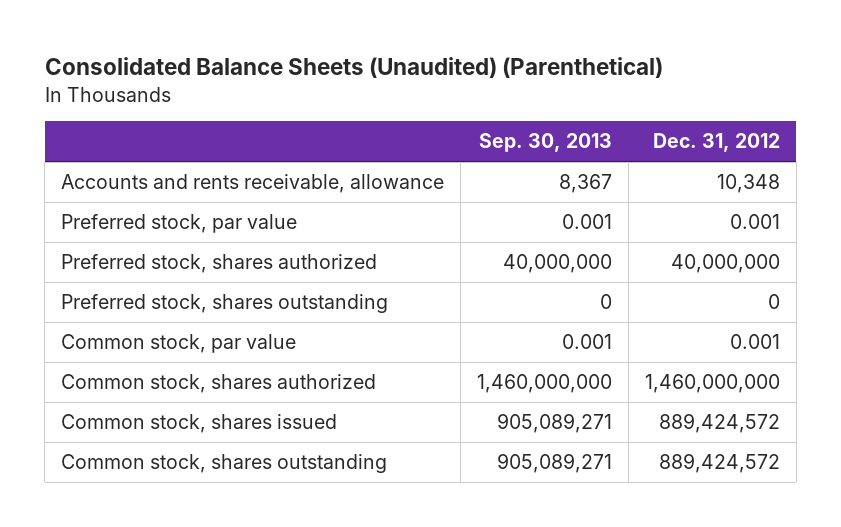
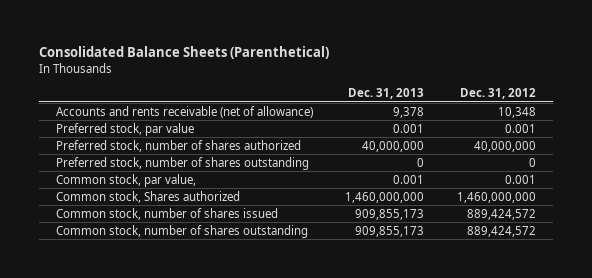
[44,57,663,79] Consolidated Balance Sheets (Unaudited) (Parenthetical) -> [39,46,330,60] Consolidated Balance Sheets (Parenthetical)
[478,133,612,153] Sep. 30, 2013 -> none
none -> [348,88,425,100] Dec. 31, 2013
[61,174,445,194] Accounts and rents receivable, allowance -> [55,105,313,118] Accounts and rents receivable (net of allowance)
[61,254,378,274] Preferred stock, shares authorized -> [55,139,301,152] Preferred stock, number of shares authorized
[61,294,389,314] Preferred stock, shares outstanding -> [55,156,309,170] Preferred stock, number of shares outstanding
[61,334,297,354] Common stock, par value -> [55,173,196,187] Common stock, par value,
[61,374,377,394] Common stock, shares authorized -> [55,190,240,203] Common stock, Shares authorized
[61,414,338,434] Common stock, shares issued -> [55,207,278,220] Common stock, number of shares issued
[61,454,388,474] Common stock, shares outstanding -> [55,224,308,238] Common stock, number of shares outstanding

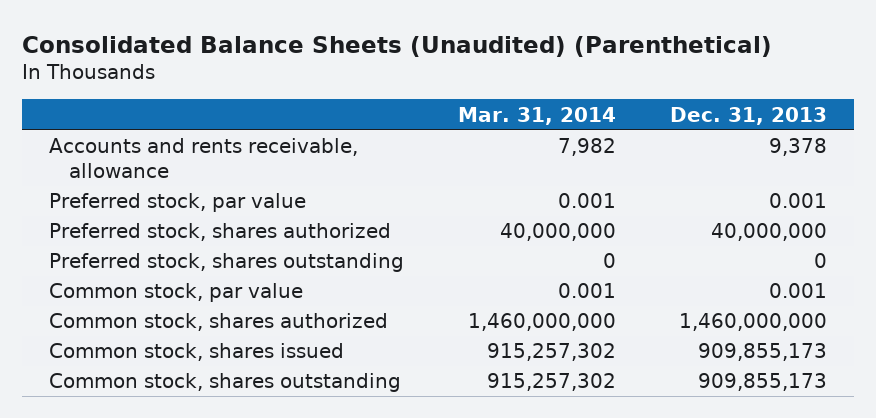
[39,46,330,60] Consolidated Balance Sheets (Parenthetical) -> [21,35,772,57] Consolidated Balance Sheets (Unaudited) (Parenthetical)
[460,88,537,100] Dec. 31, 2012 -> none
none -> [458,106,617,125] Mar. 31, 2014
[55,105,313,118] Accounts and rents receivable (net of allowance) -> [49,138,359,179] Accounts and rents receivable, allowance
[55,139,301,152] Preferred stock, number of shares authorized -> [49,223,392,242] Preferred stock, shares authorized
[55,156,309,170] Preferred stock, number of shares outstanding -> [49,253,405,273] Preferred stock, shares outstanding
[55,173,196,187] Common stock, par value, -> [49,283,304,303] Common stock, par value
[55,190,240,203] Common stock, Shares authorized -> [49,313,389,332] Common stock, shares authorized
[55,207,278,220] Common stock, number of shares issued -> [49,343,345,362] Common stock, shares issued
[55,224,308,238] Common stock, number of shares outstanding -> [49,373,402,393] Common stock, shares outstanding

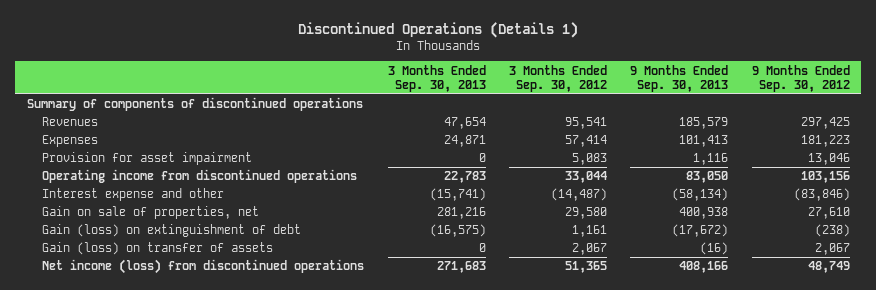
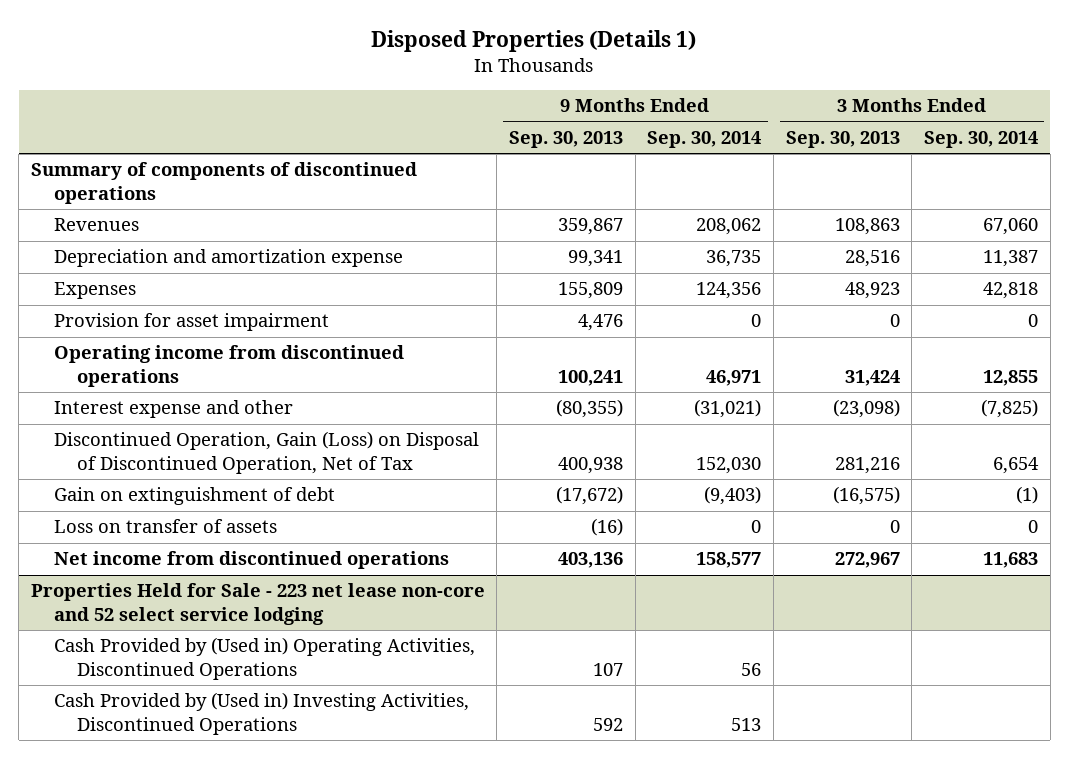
[298,21,579,38] Discontinued Operations (Details 1) -> [371,30,697,53] Disposed Properties (Details 1)
[509,64,608,93] 3 Months Ended Sep. 30, 2012 -> none
[751,64,850,93] 9 Months Ended Sep. 30, 2012 -> none
none -> [647,131,762,149] Sep. 30, 2014
none -> [924,131,1039,149] Sep. 30, 2014
[443,117,486,130] 47,654 -> [834,218,900,236] 108,863
[679,117,729,130] 185,579 -> [558,218,624,236] 359,867
none -> [53,249,403,268] Depreciation and amortization expense
[443,135,486,148] 24,871 -> [844,282,900,300] 48,923
[679,135,729,148] 101,413 -> [558,282,624,300] 155,809
[693,153,729,166] 1,116 -> [578,314,624,332] 4,476
[443,171,486,184] 22,783 -> [844,369,900,386] 31,424
[686,171,729,184] 83,050 -> [558,369,624,386] 100,241
[429,188,486,202] (15,741) -> [832,399,900,419] (23,098)
[672,188,729,202] (58,134) -> [556,399,624,419] (80,355)
[42,206,260,220] Gain on sale of properties, net -> [53,431,479,474] Discontinued Operation, Gain (Loss) on Disposal of Discontinued Operation, Net of Tax
[42,224,302,238] Gain (loss) on extinguishment of debt -> [53,487,335,506] Gain on extinguishment of debt
[42,242,274,256] Gain (loss) on transfer of assets -> [53,519,277,534] Loss on transfer of assets
[42,259,365,275] Net income (loss) from discontinued operations -> [53,551,449,570] Net income from discontinued operations
[436,261,486,274] 271,683 -> [834,552,900,569] 272,967
[679,261,729,274] 408,166 -> [558,552,624,569] 403,136
none -> [30,583,485,625] Properties Held for Sale - 223 net lease non-core and 52 select service lodging
none -> [53,637,475,680] Cash Provided by (Used in) Operating Activities, Discontinued Operations
none -> [53,692,469,735] Cash Provided by (Used in) Investing Activities, Discontinued Operations

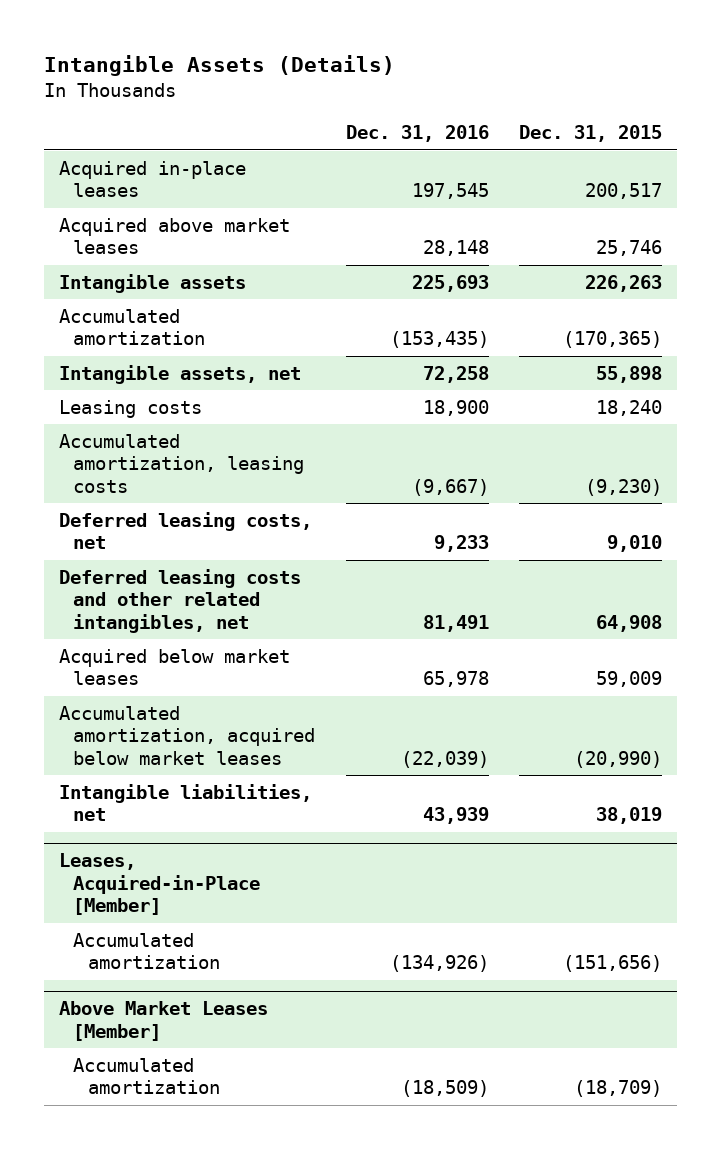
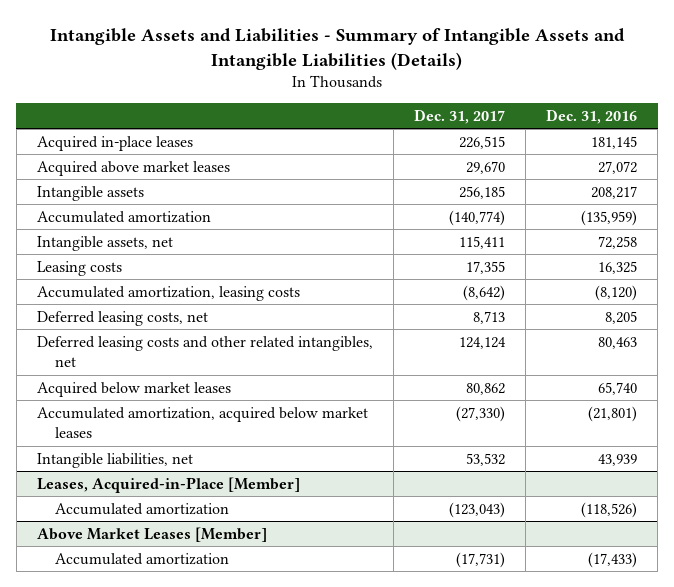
[43,55,395,77] Intangible Assets (Details) -> [49,28,625,70] Intangible Assets and Liabilities - Summary of Intangible Assets and Intangible Liabilities (Details)
[519,125,663,143] Dec. 31, 2015 -> none
none -> [413,109,505,125] Dec. 31, 2017
[411,183,489,200] 197,545 -> [591,135,638,149] 181,145
[422,240,489,257] 28,148 -> [598,160,638,174] 27,072
[411,274,489,292] 225,693 -> [591,185,638,199] 208,217
[389,331,489,349] (153,435) -> [581,209,638,226] (135,959)
[422,399,489,416] 18,900 -> [598,260,638,274] 16,325
[411,478,489,496] (9,667) -> [595,284,638,301] (8,120)
[433,535,489,553] 9,233 -> [605,310,638,324] 8,205
[422,614,489,632] 81,491 -> [598,336,638,349] 80,463
[422,671,489,688] 65,978 -> [598,381,638,395] 65,740
[400,750,489,768] (22,039) -> [588,405,638,422] (21,801)
[389,955,489,973] (134,926) -> [581,501,638,518] (118,526)
[400,1080,489,1098] (18,509) -> [588,551,638,568] (17,433)

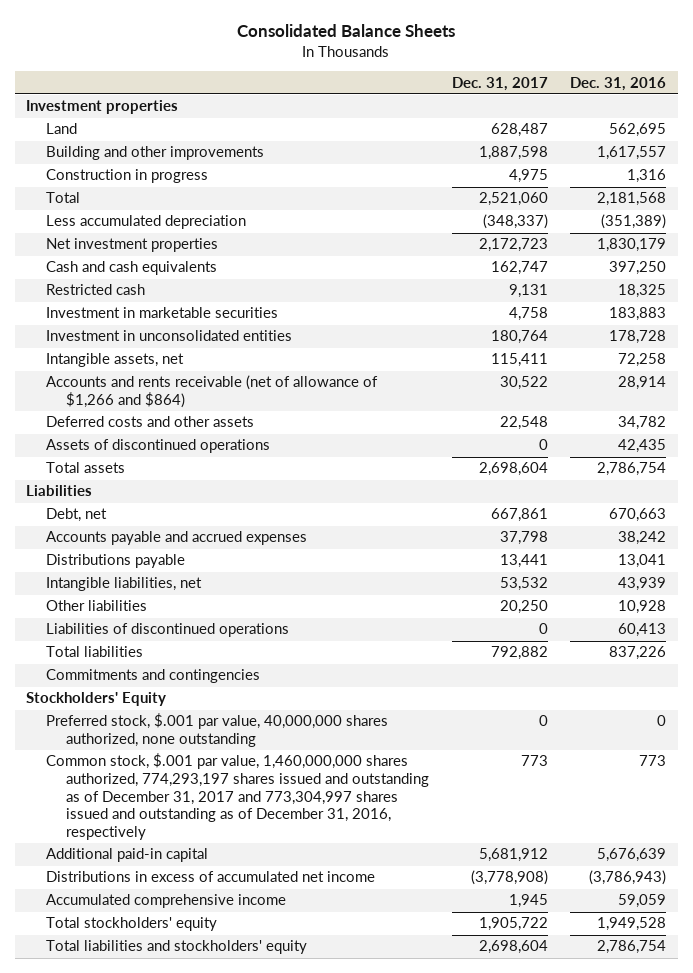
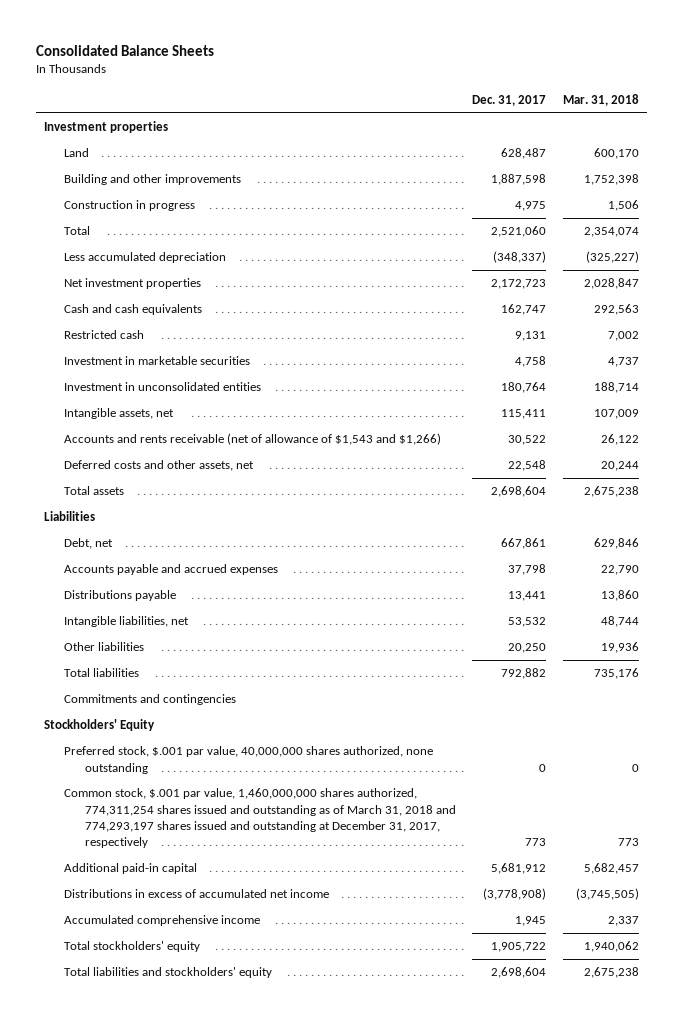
[570,76,667,91] Dec. 31, 2016 -> none
none -> [562,93,639,106] Mar. 31, 2018
[46,439,271,454] Assets of discontinued operations -> none
[46,375,379,409] Accounts and rents receivable (net of allowance of $1,266 and $864) -> [64,433,442,446] Accounts and rents receivable (net of allowance of $1,543 and $1,266)
[46,416,255,428] Deferred costs and other assets -> [64,460,255,472] Deferred costs and other assets, net
[46,623,290,638] Liabilities of discontinued operations -> none
[46,753,430,840] Common stock, $.001 par value, 1,460,000,000 shares authorized, 774,293,197 shares issued and outstanding as of December 31, 2017 and 773,304,997 shares issued and outstanding as of December 31, 2016, respectively -> [64,788,456,848] Common stock, $.001 par value, 1,460,000,000 shares authorized, 774,311,254 shares issued and outstanding as of March 31, 2018 and 774,293,197 shares issued and outstanding at December 31, 2017, respectively

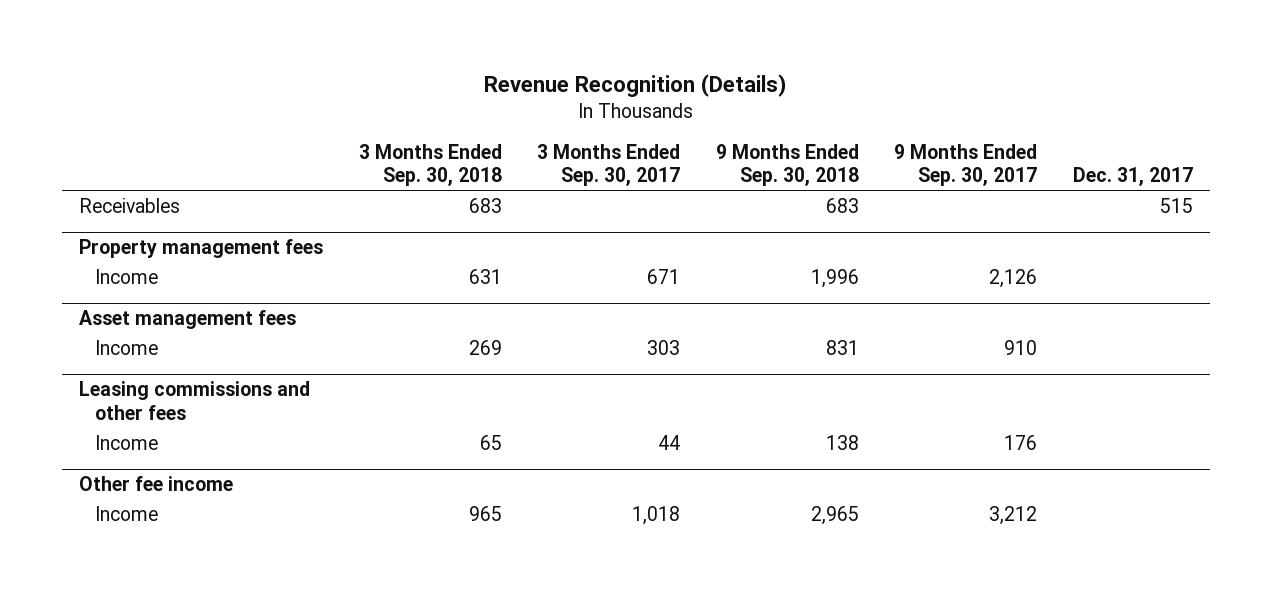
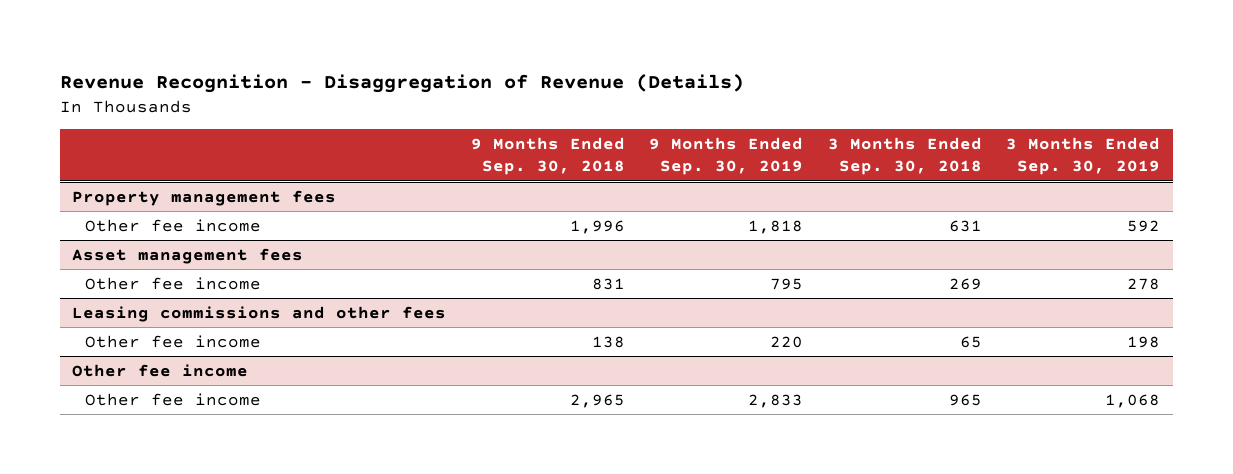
[483,73,787,97] Revenue Recognition (Details) -> [60,73,745,93] Revenue Recognition - Disaggregation of Revenue (Details)
[537,143,681,187] 3 Months Ended Sep. 30, 2017 -> none
[894,143,1038,187] 9 Months Ended Sep. 30, 2017 -> none
[1072,167,1193,187] Dec. 31, 2017 -> none
none -> [649,136,804,176] 9 Months Ended Sep. 30, 2019
none -> [1006,136,1161,176] 3 Months Ended Sep. 30, 2019
[79,197,181,213] Receivables -> none
[95,268,159,284] Income -> [85,218,262,232] Other fee income
[95,339,159,355] Income -> [85,276,262,290] Other fee income
[95,434,159,450] Income -> [85,334,262,348] Other fee income
[95,505,159,521] Income -> [85,392,262,406] Other fee income

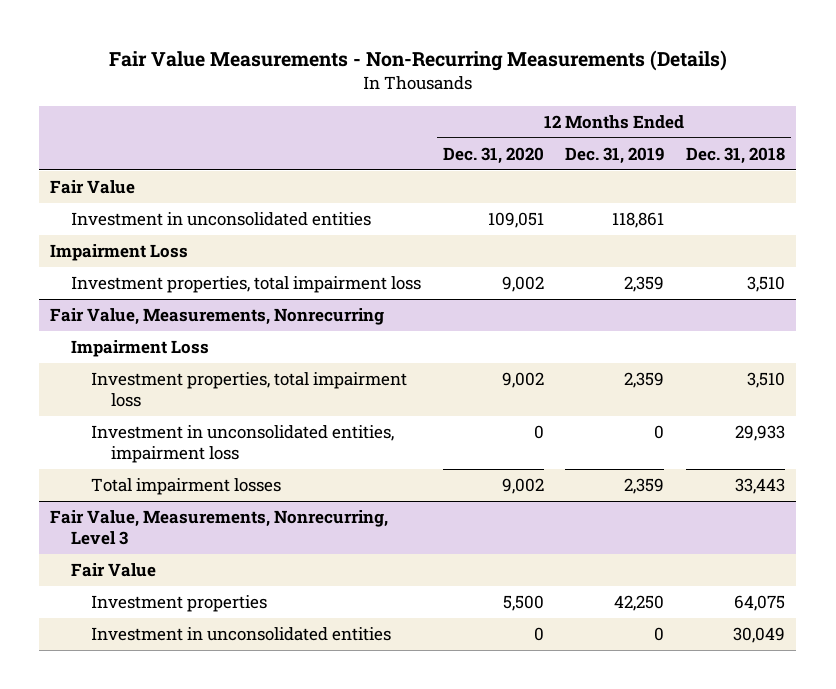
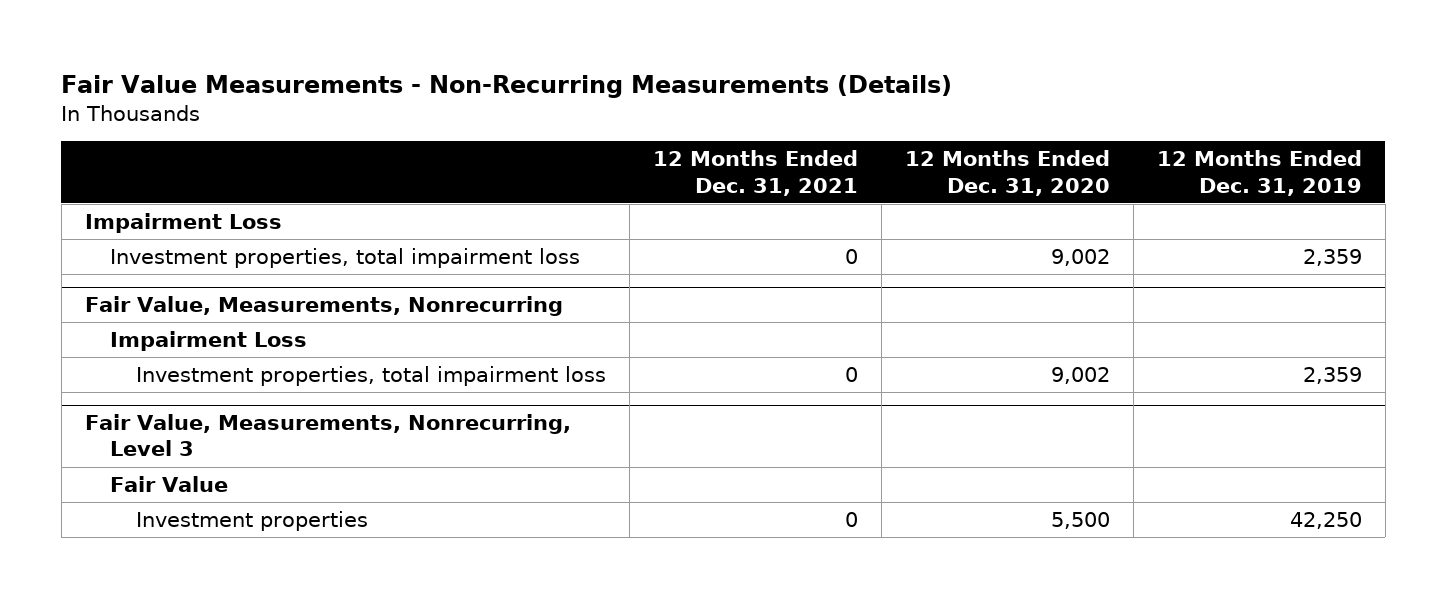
[686,146,786,164] Dec. 31, 2018 -> none
none -> [652,150,858,196] 12 Months Ended Dec. 31, 2021
[50,180,136,195] Fair Value -> none
[70,212,371,227] Investment in unconsolidated entities -> none
[91,425,395,463] Investment in unconsolidated entities, impairment loss -> none
[91,478,282,496] Total impairment losses -> none
[91,627,392,642] Investment in unconsolidated entities -> none

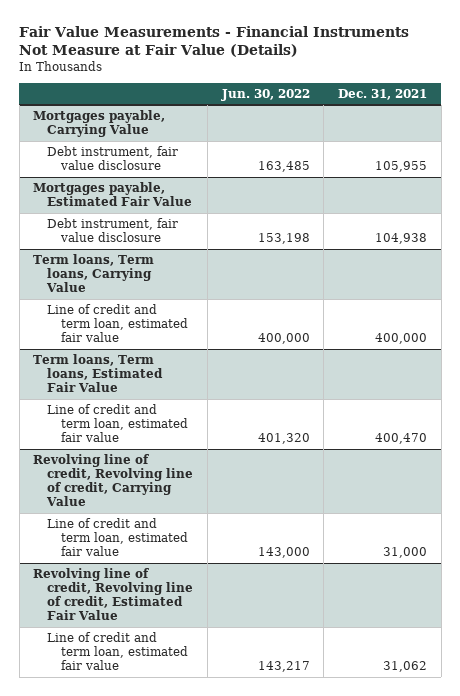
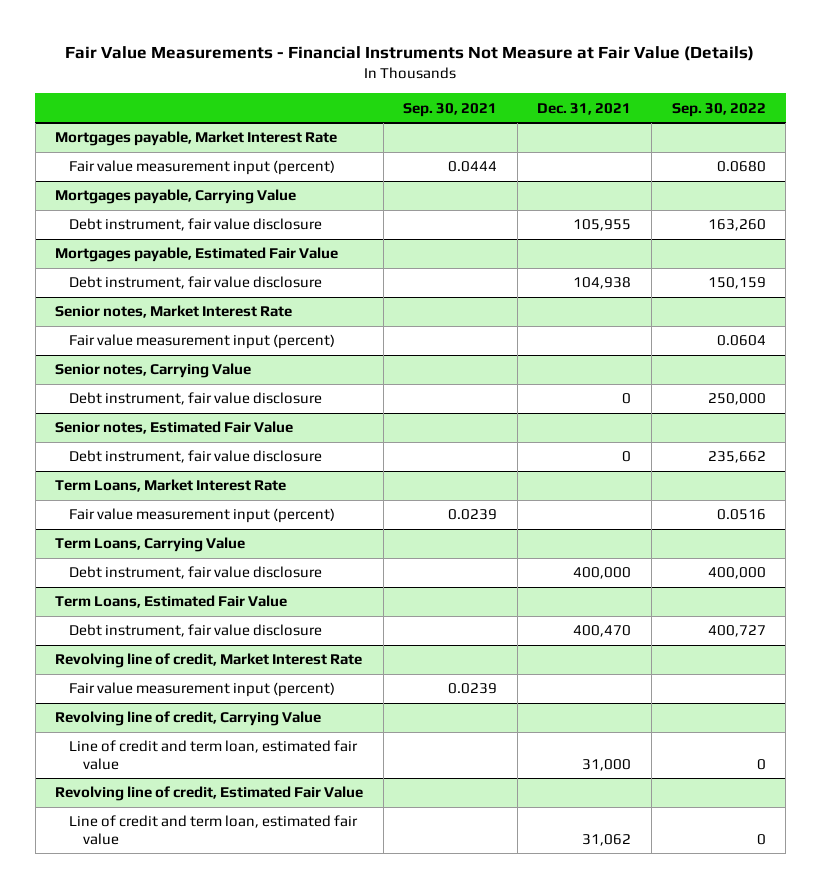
[220,88,310,101] Jun. 30, 2022 -> none
none -> [403,102,498,117] Sep. 30, 2021
none -> [671,102,766,117] Sep. 30, 2022
none -> [55,131,338,147] Mortgages payable, Market Interest Rate
none -> [68,160,335,176] Fair value measurement input (percent)
[47,304,189,343] Line of credit and term loan, estimated fair value -> none
none -> [55,305,293,319] Senior notes, Market Interest Rate
none -> [68,334,335,350] Fair value measurement input (percent)
none -> [55,363,252,379] Senior notes, Carrying Value
none -> [68,392,322,406] Debt instrument, fair value disclosure
none -> [55,421,294,435] Senior notes, Estimated Fair Value
none -> [68,450,322,464] Debt instrument, fair value disclosure
none -> [55,479,287,493] Term Loans, Market Interest Rate
none -> [68,508,335,524] Fair value measurement input (percent)
[33,254,155,293] Term loans, Term loans, Carrying Value -> [55,537,246,553] Term Loans, Carrying Value
none -> [68,566,322,580] Debt instrument, fair value disclosure
[33,354,164,393] Term loans, Term loans, Estimated Fair Value -> [55,595,288,609] Term Loans, Estimated Fair Value
[47,404,189,443] Line of credit and term loan, estimated fair value -> [68,624,322,638] Debt instrument, fair value disclosure
none -> [55,653,363,669] Revolving line of credit, Market Interest Rate
none -> [68,682,335,698] Fair value measurement input (percent)
[33,454,194,507] Revolving line of credit, Revolving line of credit, Carrying Value -> [55,711,322,727] Revolving line of credit, Carrying Value
[33,568,194,621] Revolving line of credit, Revolving line of credit, Estimated Fair Value -> [55,786,364,802] Revolving line of credit, Estimated Fair Value

